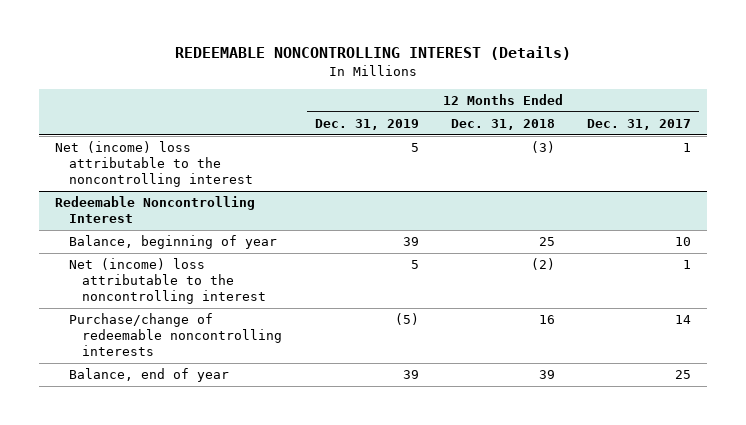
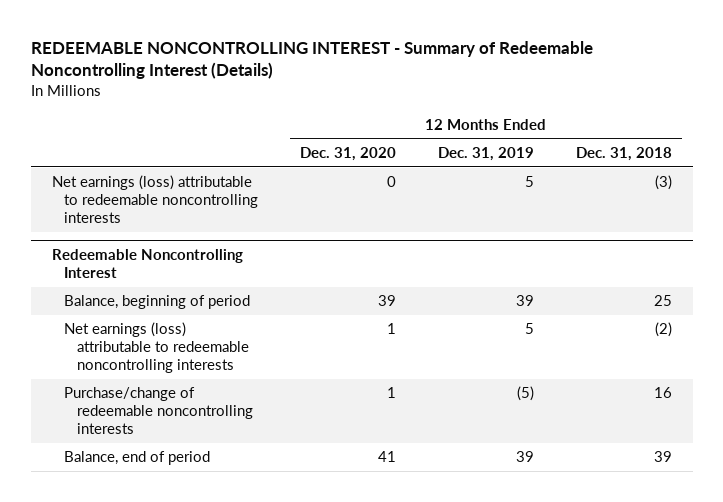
[174,46,571,61] REDEEMABLE NONCONTROLLING INTEREST (Details) -> [30,40,593,80] REDEEMABLE NONCONTROLLING INTEREST - Summary of Redeemable Noncontrolling Interest (Details)
[587,118,692,130] Dec. 31, 2017 -> none
none -> [300,147,397,162] Dec. 31, 2020
[54,141,253,187] Net (income) loss attributable to the noncontrolling interest -> [51,175,259,223] Net earnings (loss) attributable to redeemable noncontrolling interests
[68,235,277,250] Balance, beginning of year -> [64,295,251,310] Balance, beginning of period
[68,258,267,304] Net (income) loss attributable to the noncontrolling interest -> [64,322,249,373] Net earnings (loss) attributable to redeemable noncontrolling interests
[68,368,229,383] Balance, end of year -> [64,451,211,466] Balance, end of period

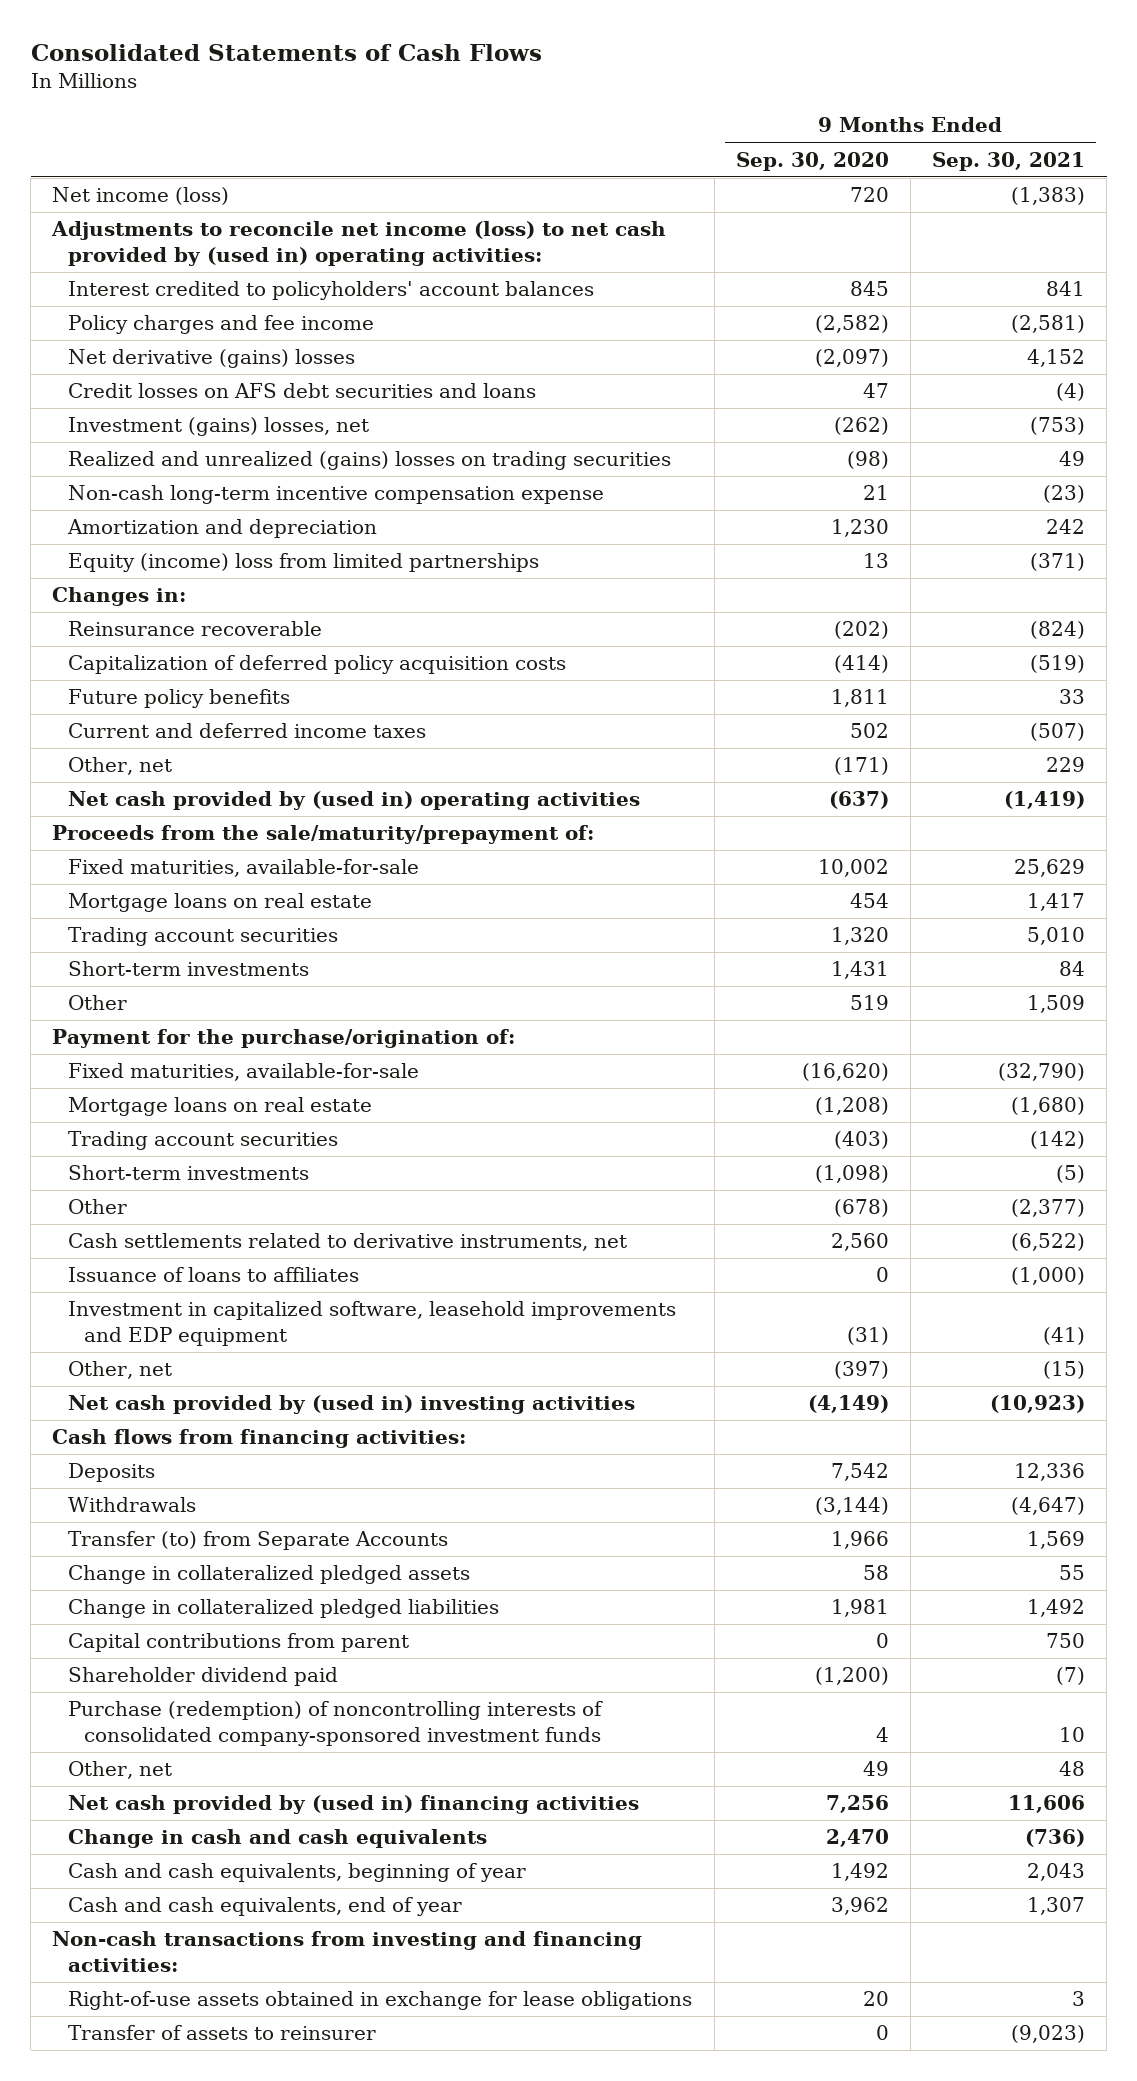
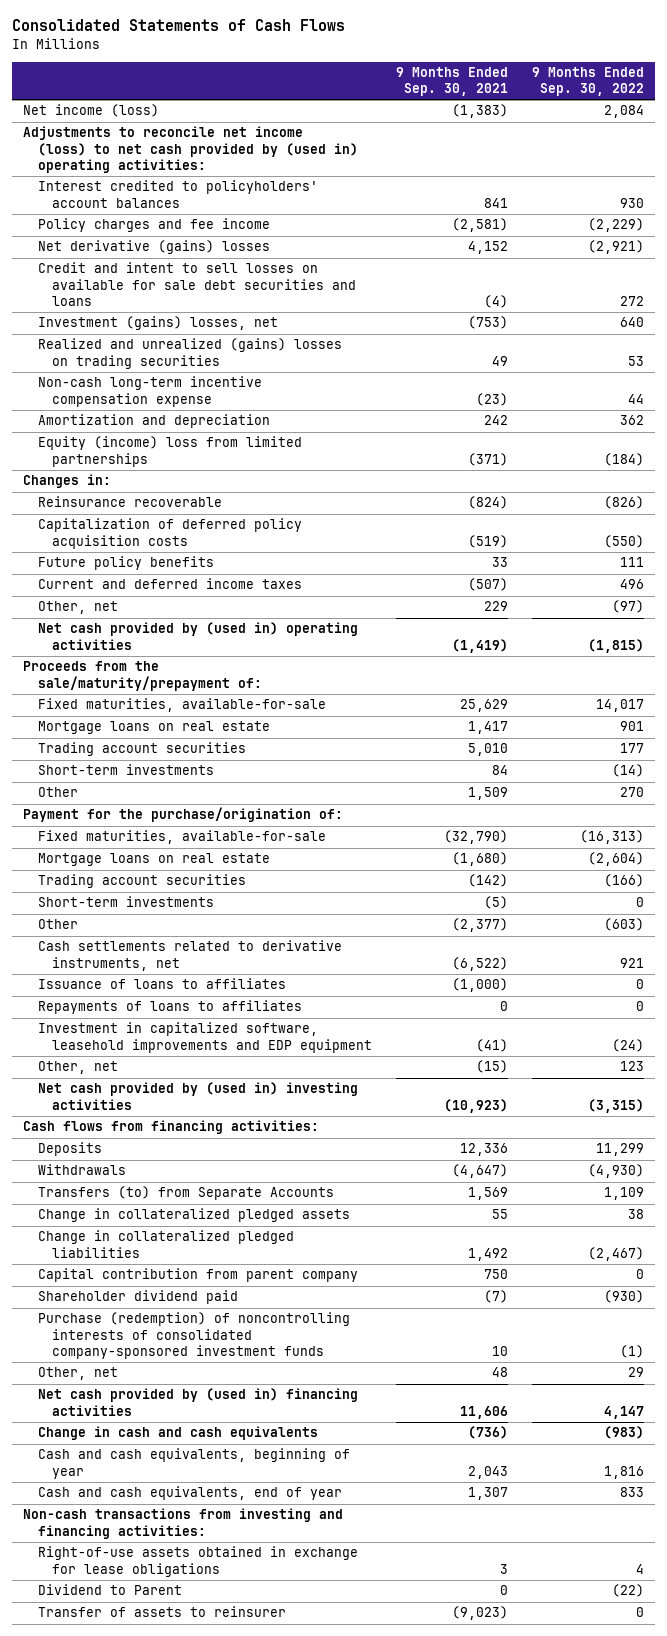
[735,151,889,171] Sep. 30, 2020 -> none
none -> [531,66,644,97] 9 Months Ended Sep. 30, 2022
[68,383,537,399] Credit losses on AFS debt securities and loans -> [37,262,357,306] Credit and intent to sell losses on available for sale debt securities and loans
none -> [37,1000,302,1015] Repayments of loans to affiliates
[68,1531,449,1551] Transfer (to) from Separate Accounts -> [37,1186,334,1201] Transfers (to) from Separate Accounts
[68,1633,410,1653] Capital contributions from parent -> [37,1268,358,1283] Capital contribution from parent company
none -> [37,1584,182,1596] Dividend to Parent

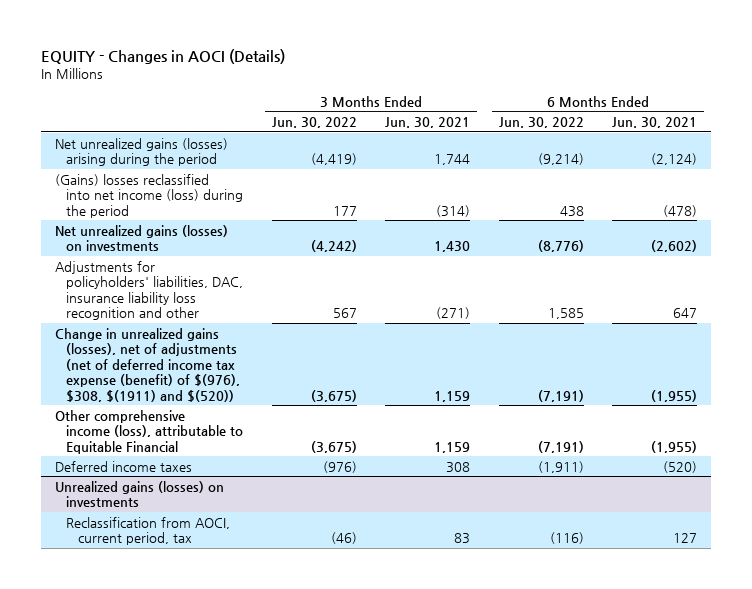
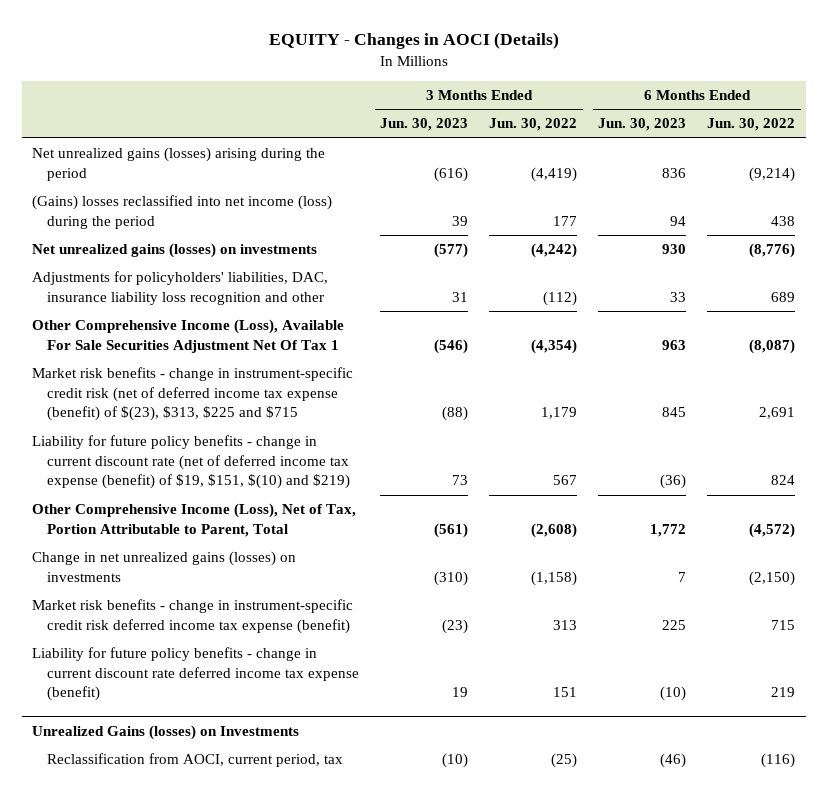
[385,117,471,129] Jun. 30, 2021 -> none
[612,117,698,129] Jun. 30, 2021 -> none
none -> [380,118,469,132] Jun. 30, 2023
none -> [598,118,687,132] Jun. 30, 2023
[55,460,193,472] Deferred income taxes -> none
[332,308,357,319] 567 -> [543,290,578,306] (112)
[547,308,584,320] 1,585 -> [771,291,796,302] 689
[55,327,241,402] Change in unrealized gains (losses), net of adjustments (net of deferred income tax expense (benefit) of $(976), $308, $(1911) and $(520)) -> [32,319,345,353] Other Comprehensive Income (Loss), Available For Sale Securities Adjustment Net Of Tax 1
[310,389,357,402] (3,675) -> [531,338,578,354] (4,354)
[537,389,584,402] (7,191) -> [749,338,796,354] (8,087)
none -> [32,367,354,422] Market risk benefits - change in instrument-specific credit risk (net of deferred income tax expense (benefit) of $(23), $313, $225 and $715
none -> [32,435,351,490] Liability for future policy benefits - change in current discount rate (net of deferred income tax expense (benefit) of $19, $151, $(10) and $219)
[55,409,244,454] Other comprehensive income (loss), attributable to Equitable Financial -> [32,503,357,537] Other Comprehensive Income (Loss), Net of Tax, Portion Attributable to Parent, Total
[310,440,357,453] (3,675) -> [531,522,578,538] (2,608)
[537,440,584,453] (7,191) -> [749,522,796,538] (4,572)
none -> [32,551,297,582] Change in net unrealized gains (losses) on investments
none -> [32,599,354,634] Market risk benefits - change in instrument-specific credit risk deferred income tax expense (benefit)
none -> [32,647,360,702] Liability for future policy benefits - change in current discount rate deferred income tax expense (benefit)
[55,480,225,508] Unrealized gains (losses) on investments -> [32,724,300,740] Unrealized Gains (losses) on Investments
[330,532,357,545] (46) -> [551,753,578,769] (25)

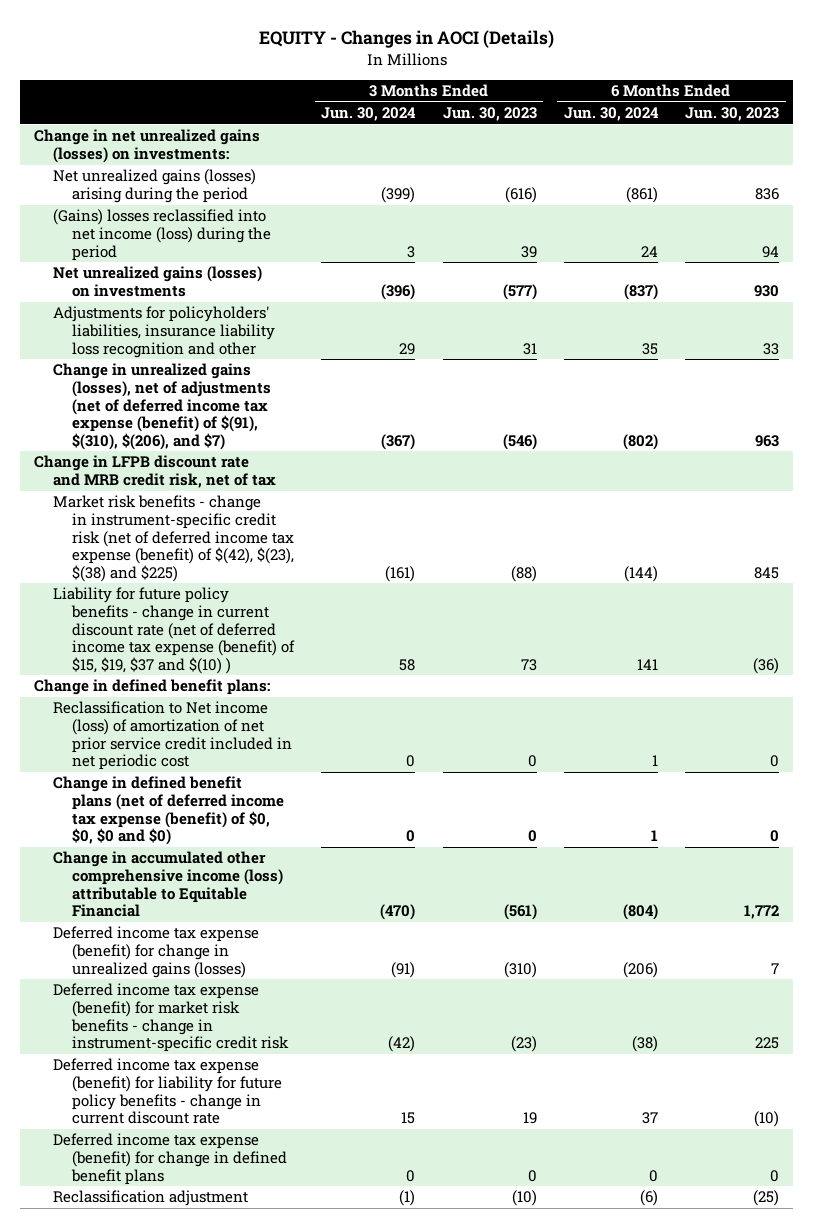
[489,118,578,132] Jun. 30, 2022 -> none
[707,118,796,132] Jun. 30, 2022 -> none
none -> [321,107,417,122] Jun. 30, 2024
none -> [563,107,659,122] Jun. 30, 2024
none -> [34,129,261,163] Change in net unrealized gains (losses) on investments:
[32,724,300,740] Unrealized Gains (losses) on Investments -> none
[47,753,344,768] Reclassification from AOCI, current period, tax -> none
[32,271,329,305] Adjustments for policyholders' liabilities, DAC, insurance liability loss recognition and other -> [53,306,276,358] Adjustments for policyholders' liabilities, insurance liability loss recognition and other
[32,319,345,353] Other Comprehensive Income (Loss), Available For Sale Securities Adjustment Net Of Tax 1 -> [53,363,272,450] Change in unrealized gains (losses), net of adjustments (net of deferred income tax expense (benefit) of $(91), $(310), $(206), and $7)
none -> [34,455,277,488] Change in LFPB discount rate and MRB credit risk, net of tax
[32,367,354,422] Market risk benefits - change in instrument-specific credit risk (net of deferred income tax expense (benefit) of $(23), $313, $225 and $715 -> [53,495,295,582] Market risk benefits - change in instrument-specific credit risk (net of deferred income tax expense (benefit) of $(42), $(23), $(38) and $225)
[32,435,351,490] Liability for future policy benefits - change in current discount rate (net of deferred income tax expense (benefit) of $19, $151, $(10) and $219) -> [53,587,296,674] Liability for future policy benefits - change in current discount rate (net of deferred income tax expense (benefit) of $15, $19, $37 and $(10) )
none -> [34,679,271,696] Change in defined benefit plans:
none -> [53,701,293,771] Reclassification to Net income (loss) of amortization of net prior service credit included in net periodic cost
none -> [53,776,285,846] Change in defined benefit plans (net of deferred income tax expense (benefit) of $0, $0, $0 and $0)
[32,503,357,537] Other Comprehensive Income (Loss), Net of Tax, Portion Attributable to Parent, Total -> [53,851,284,918] Change in accumulated other comprehensive income (loss) attributable to Equitable Financial
[32,551,297,582] Change in net unrealized gains (losses) on investments -> [53,926,260,978] Deferred income tax expense (benefit) for change in unrealized gains (losses)
[32,599,354,634] Market risk benefits - change in instrument-specific credit risk deferred income tax expense (benefit) -> [53,983,290,1053] Deferred income tax expense (benefit) for market risk benefits - change in instrument-specific credit risk
[32,647,360,702] Liability for future policy benefits - change in current discount rate deferred income tax expense (benefit) -> [53,1058,283,1125] Deferred income tax expense (benefit) for liability for future policy benefits - change in current discount rate
none -> [53,1133,288,1185] Deferred income tax expense (benefit) for change in defined benefit plans
none -> [53,1190,249,1207] Reclassification adjustment

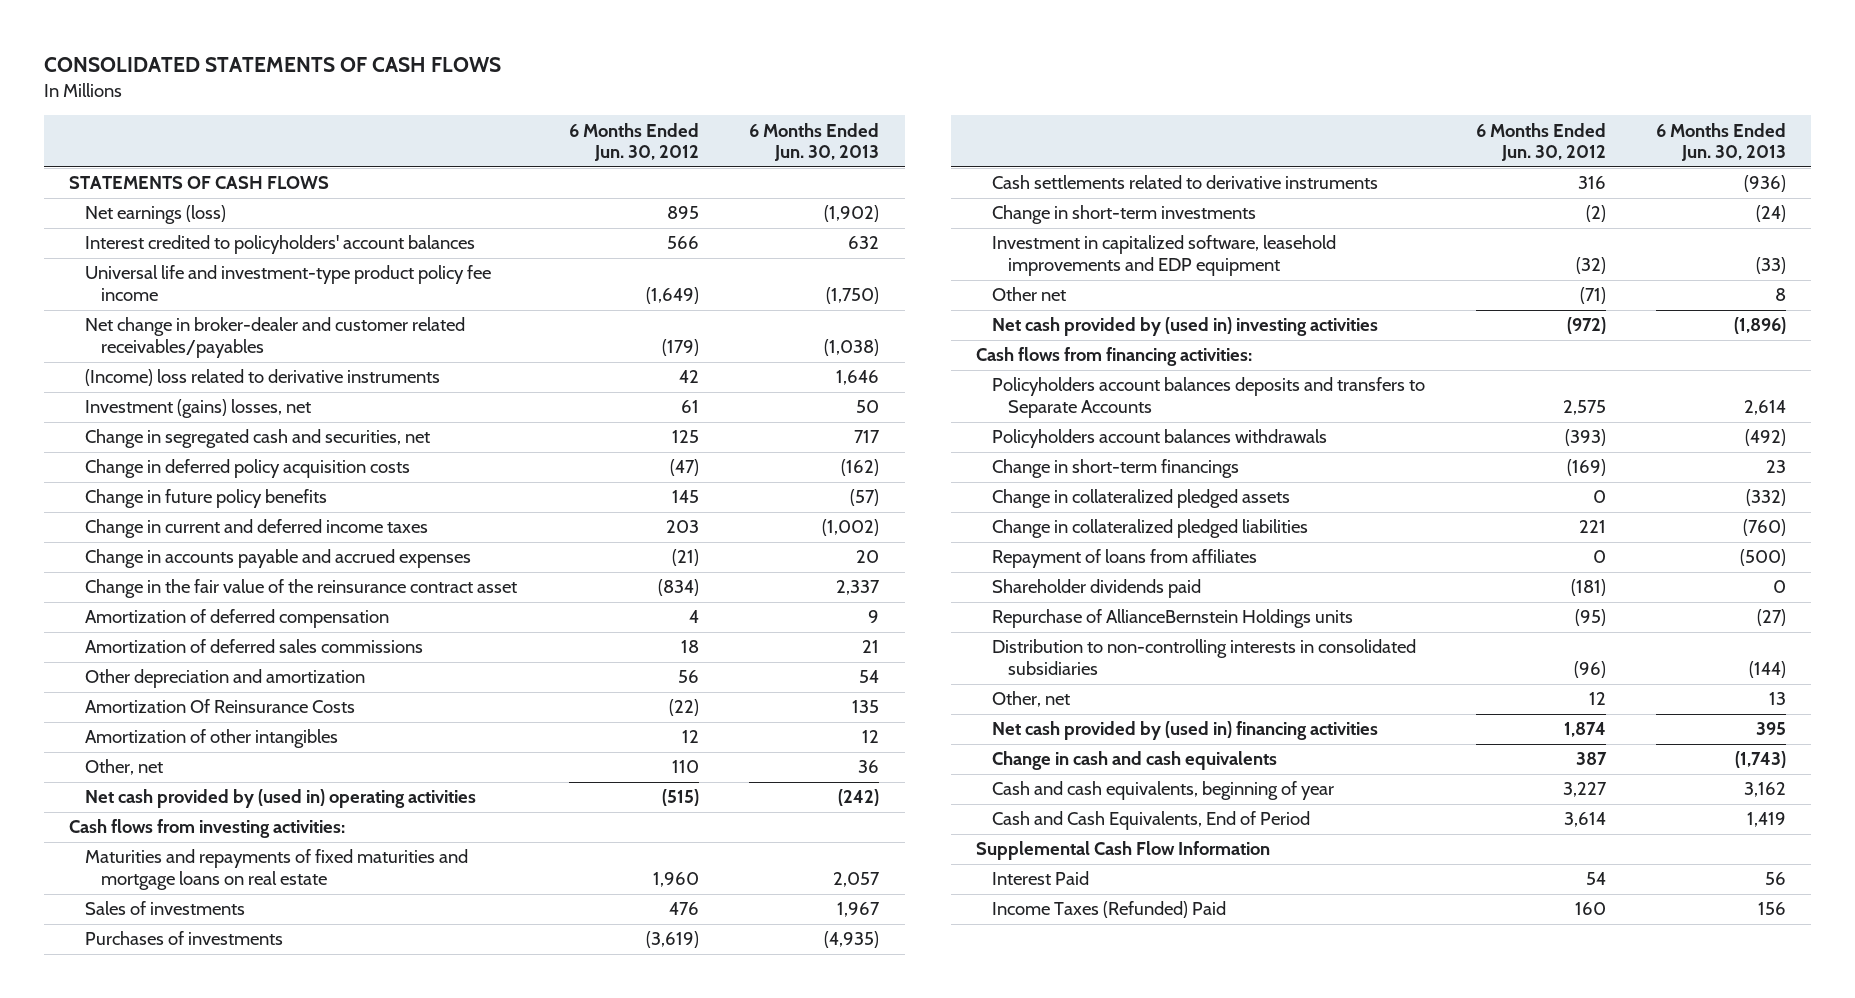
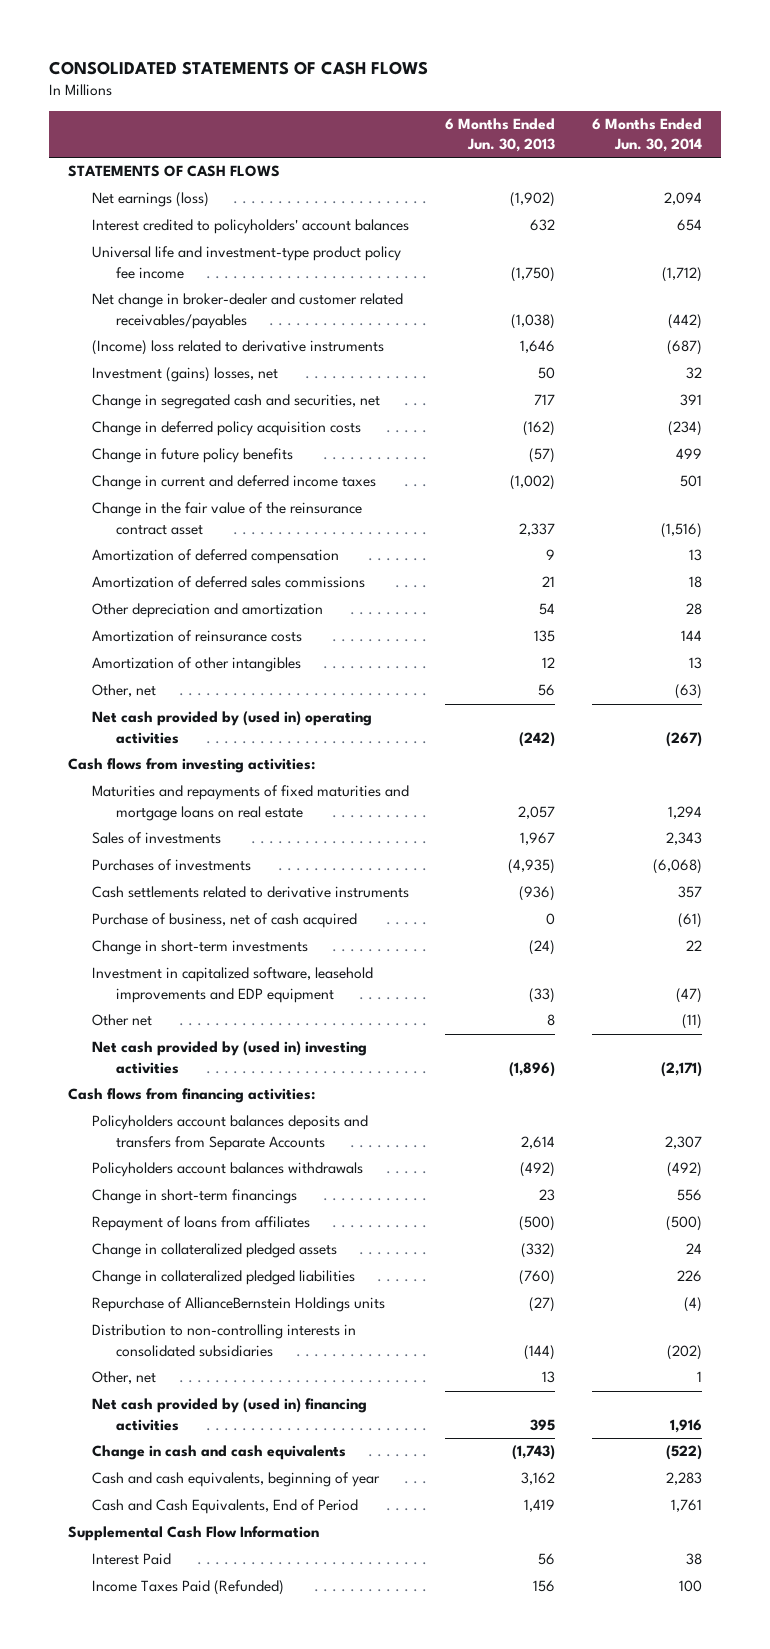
[568,122,699,162] 6 Months Ended Jun. 30, 2012 -> none
none -> [592,118,703,153] 6 Months Ended Jun. 30, 2014
[85,549,472,569] Change in accounts payable and accrued expenses -> none
[85,699,356,714] Amortization Of Reinsurance Costs -> [91,630,302,643] Amortization of reinsurance costs
[858,760,880,774] 36 -> [538,684,556,697] 56
none -> [91,913,357,929] Purchase of business, net of cash acquired
[991,377,1425,418] Policyholders account balances deposits and transfers to Separate Accounts -> [91,1115,368,1151] Policyholders account balances deposits and transfers from Separate Accounts
[991,549,1257,569] Repayment of loans from affiliates -> [91,1216,310,1232] Repayment of loans from affiliates
[991,579,1201,599] Shareholder dividends paid -> none
[991,901,1226,919] Income Taxes (Refunded) Paid -> [91,1580,284,1596] Income Taxes Paid (Refunded)

